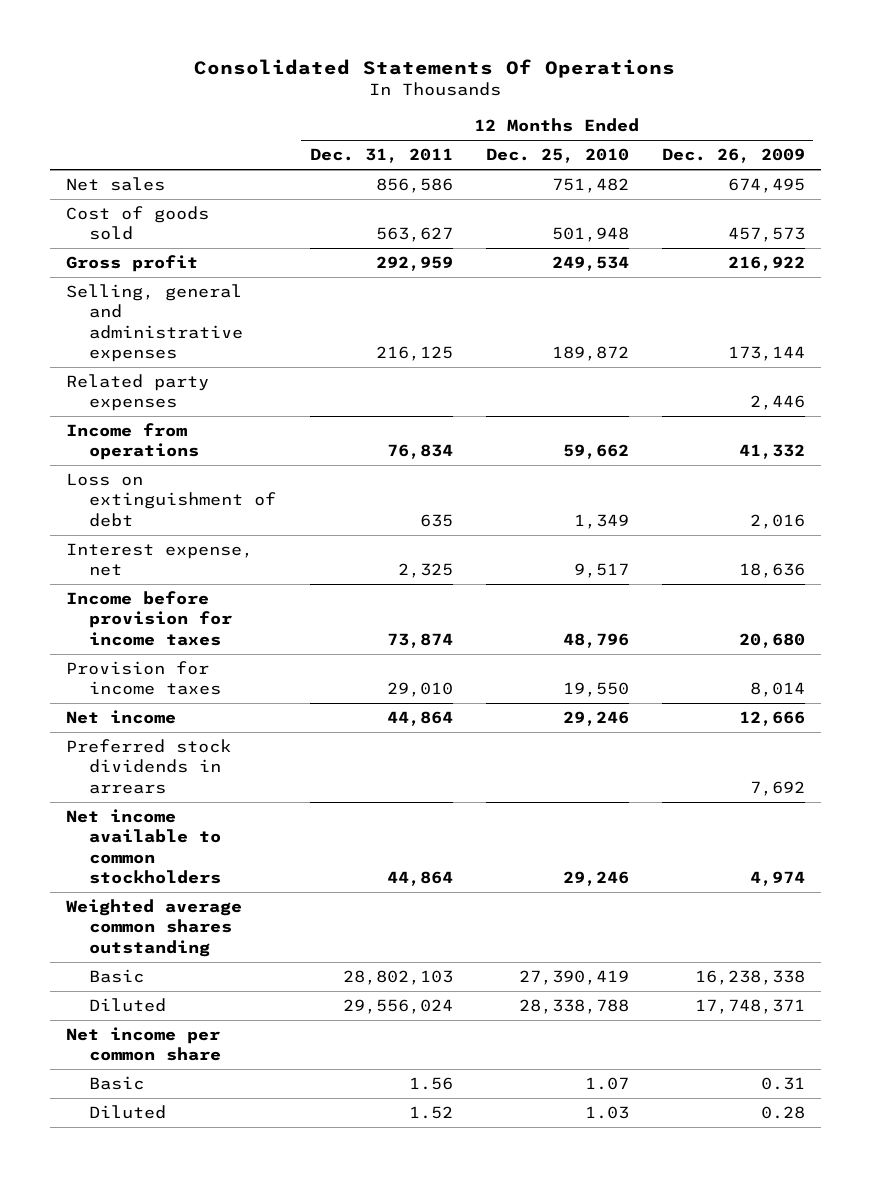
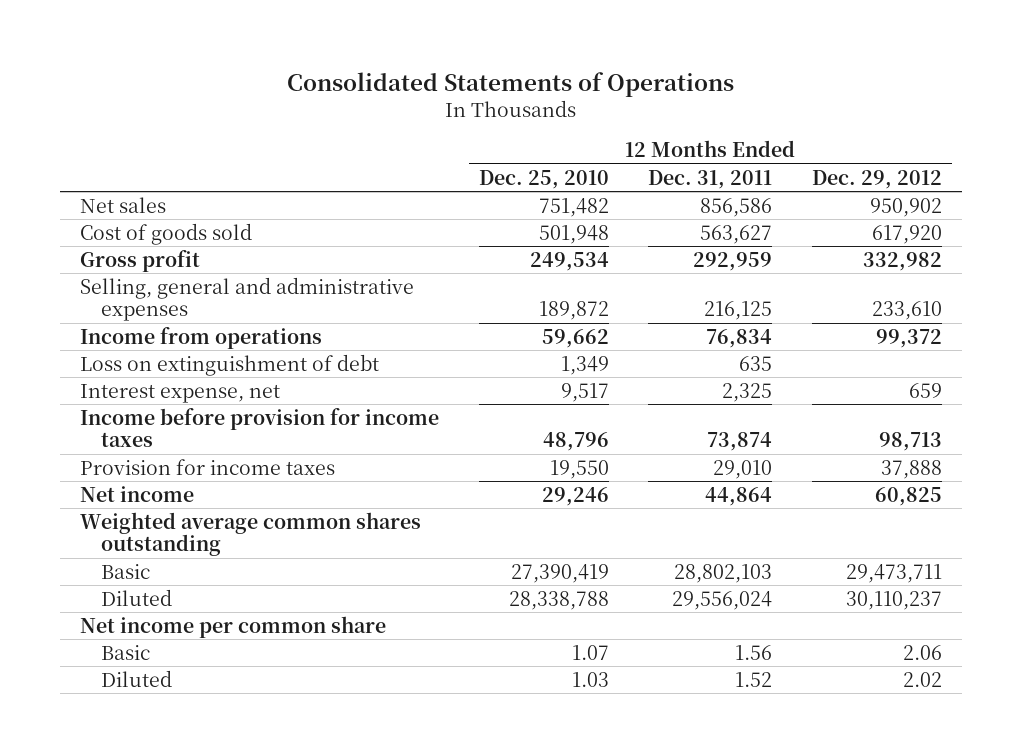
[194,59,676,79] Consolidated Statements Of Operations -> [287,71,735,97] Consolidated Statements of Operations
[661,148,805,164] Dec. 26, 2009 -> none
none -> [811,169,942,189] Dec. 29, 2012
[66,374,210,412] Related party expenses -> none
[66,739,232,794] Preferred stock dividends in arrears -> none
[66,809,222,885] Net income available to common stockholders -> none

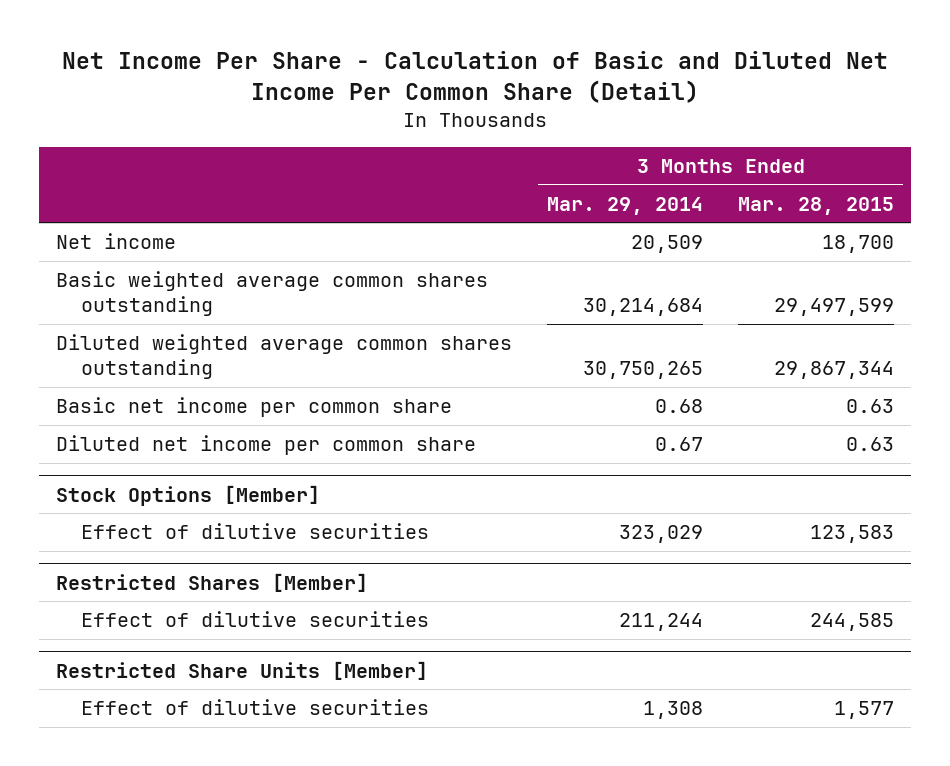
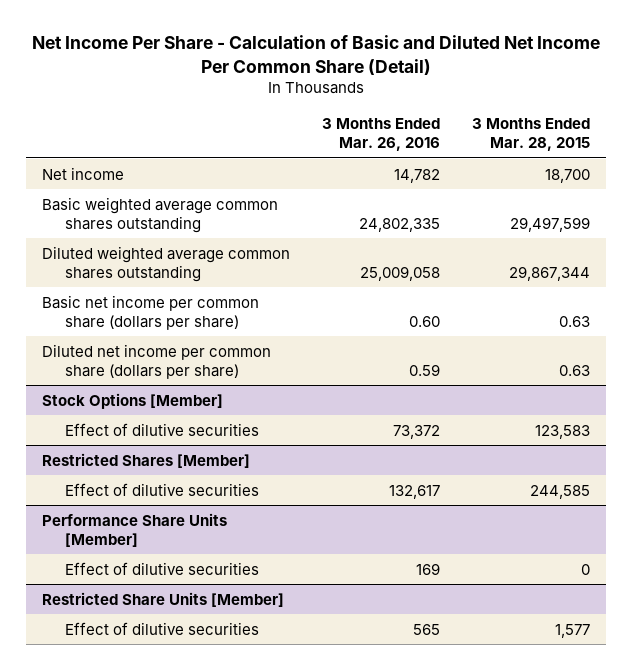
[547,196,704,215] Mar. 29, 2014 -> none
none -> [322,118,441,152] 3 Months Ended Mar. 26, 2016
[56,397,453,418] Basic net income per common share -> [42,294,260,330] Basic net income per common share (dollars per share)
[56,435,477,456] Diluted net income per common share -> [42,343,272,379] Diluted net income per common share (dollars per share)
none -> [42,512,228,547] Performance Share Units [Member]
none -> [64,561,259,575] Effect of dilutive securities

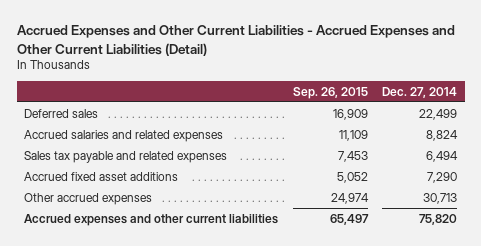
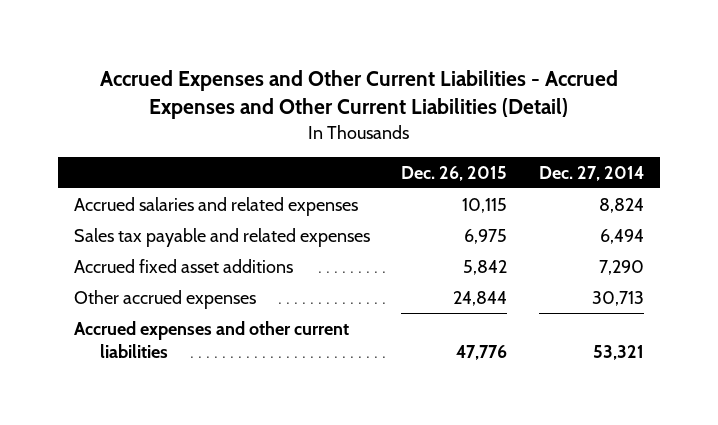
[292,86,368,99] Sep. 26, 2015 -> none
none -> [401,165,508,181] Dec. 26, 2015
[24,108,99,118] Deferred sales -> none
[419,213,458,225] 75,820 -> [592,344,644,360] 53,321

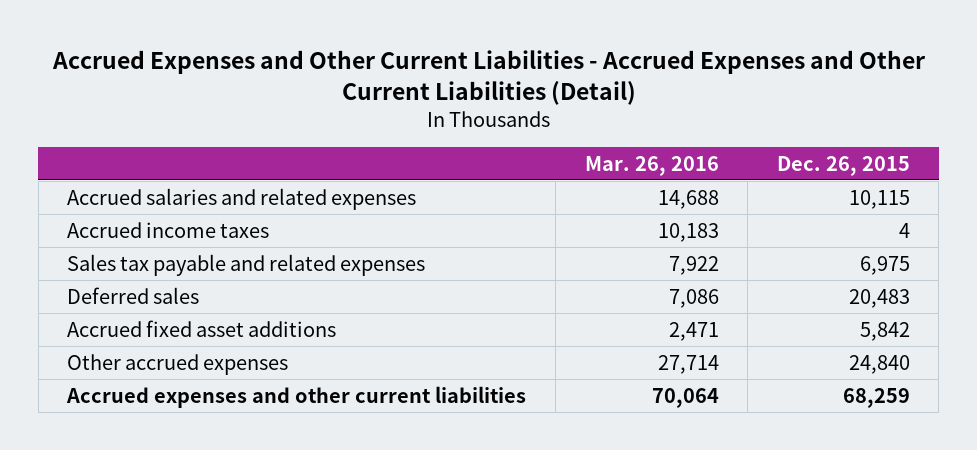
[538,165,644,181] Dec. 27, 2014 -> none
none -> [584,155,719,176] Mar. 26, 2016
none -> [67,221,270,238] Accrued income taxes
none -> [67,286,200,304] Deferred sales
[453,290,508,306] 24,844 -> [848,354,910,374] 24,840
[456,344,508,360] 47,776 -> [842,387,910,408] 68,259

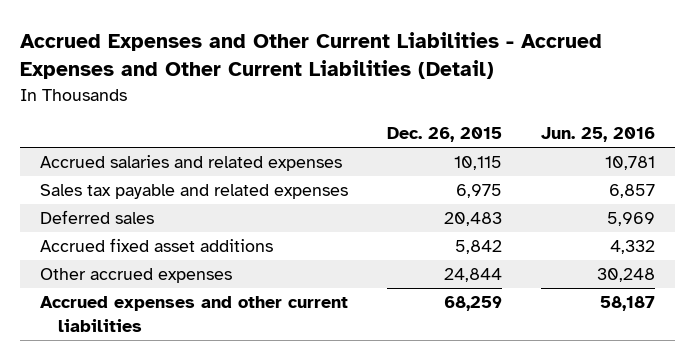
[584,155,719,176] Mar. 26, 2016 -> none
none -> [541,127,656,143] Jun. 25, 2016
[67,221,270,238] Accrued income taxes -> none
[848,354,910,374] 24,840 -> [443,268,502,283] 24,844

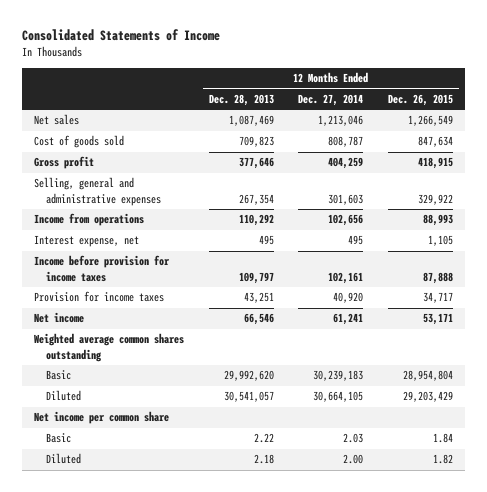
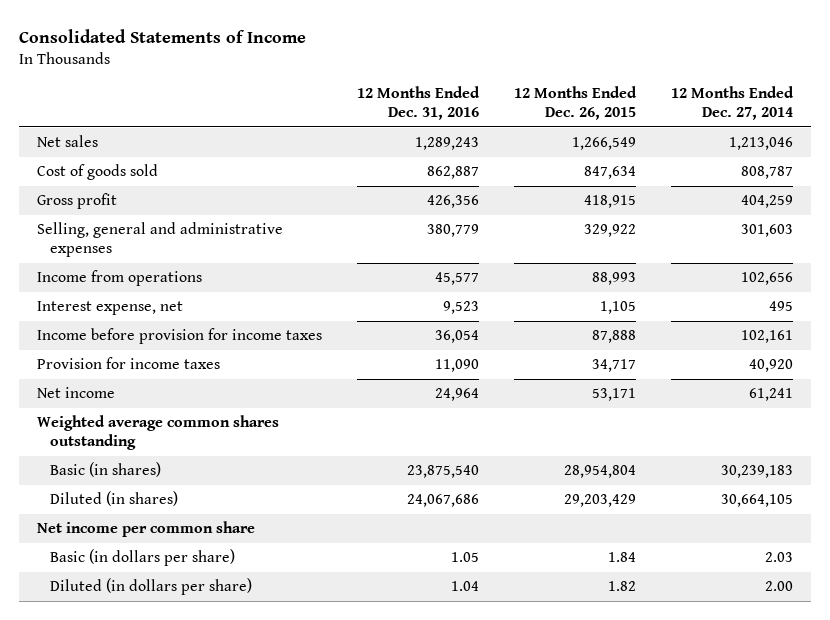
[208,94,274,107] Dec. 28, 2013 -> none
none -> [356,86,480,120] 12 Months Ended Dec. 31, 2016
[46,370,72,381] Basic -> [49,462,161,478] Basic (in shares)
[46,390,82,402] Diluted -> [49,491,178,507] Diluted (in shares)
[46,433,72,444] Basic -> [49,549,235,567] Basic (in dollars per share)
[46,453,82,465] Diluted -> [49,578,252,596] Diluted (in dollars per share)

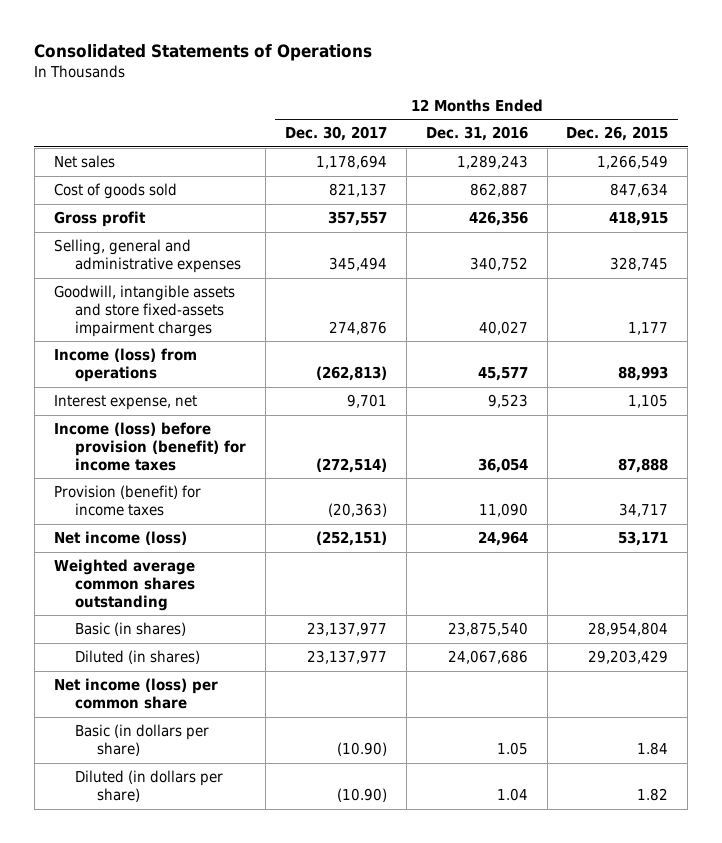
[19,28,307,43] Consolidated Statements of Income -> [34,44,373,62] Consolidated Statements of Operations
[671,86,795,120] 12 Months Ended Dec. 27, 2014 -> none
none -> [284,126,387,142] Dec. 30, 2017
[426,224,479,238] 380,779 -> [469,256,528,271] 340,752
[584,224,637,238] 329,922 -> [610,256,669,271] 328,745
none -> [53,285,235,337] Goodwill, intangible assets and store fixed-assets impairment charges
[36,270,202,287] Income from operations -> [53,348,197,382] Income (loss) from operations
[36,328,322,345] Income before provision for income taxes -> [53,422,247,471] Income (loss) before provision (benefit) for income taxes
[36,357,220,370] Provision for income taxes -> [53,485,201,516] Provision (benefit) for income taxes
[36,387,115,399] Net income -> [53,531,187,546] Net income (loss)
[36,521,255,538] Net income per common share -> [53,678,218,709] Net income (loss) per common share

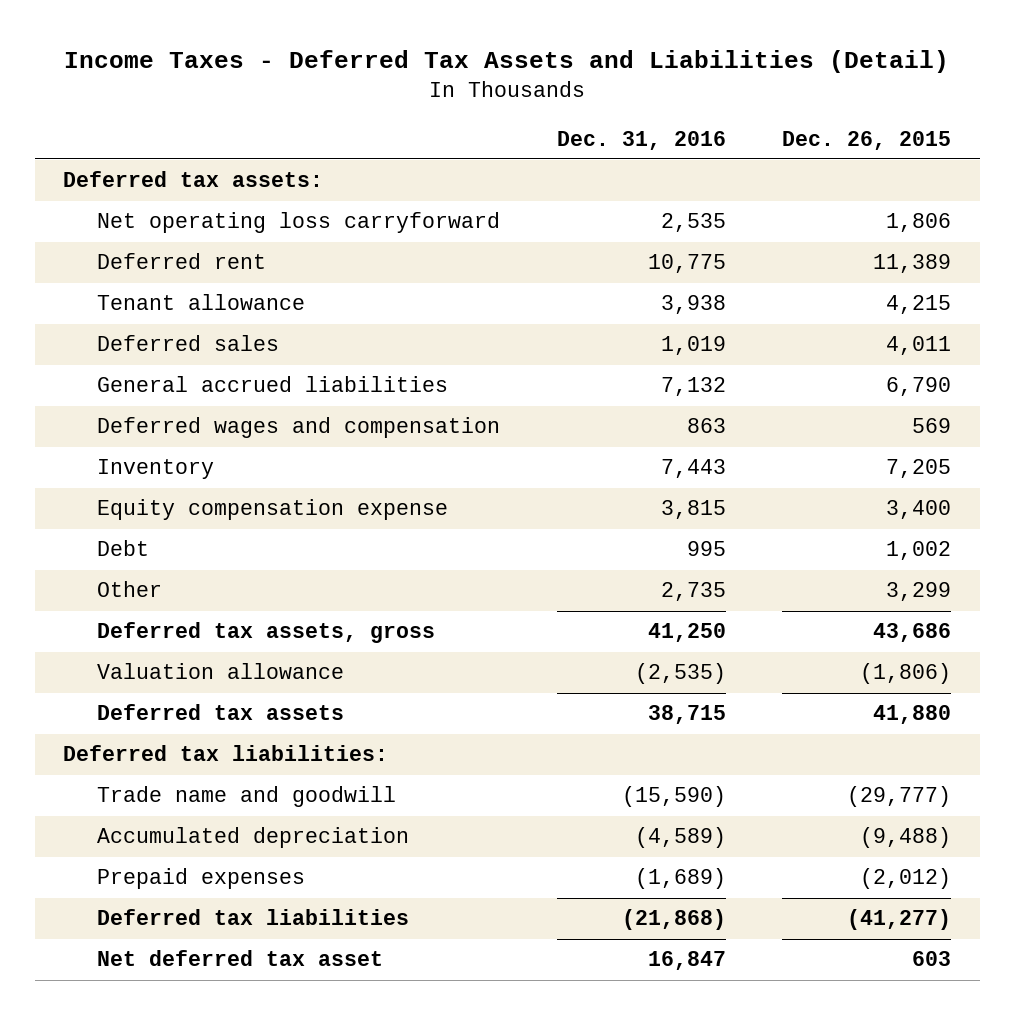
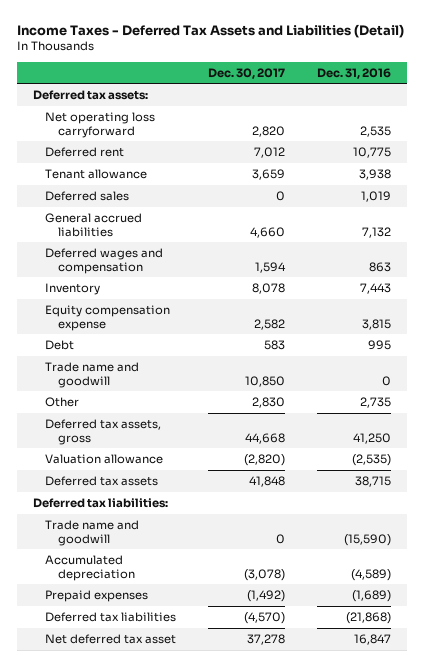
[782,130,952,150] Dec. 26, 2015 -> none
none -> [208,67,286,79] Dec. 30, 2017
none -> [45,361,140,388] Trade name and goodwill

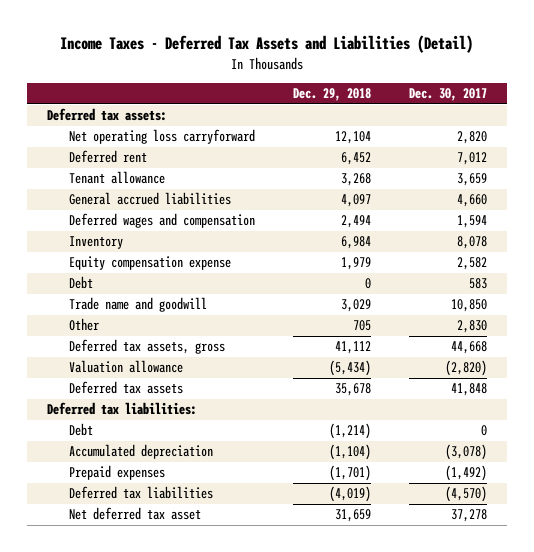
[316,67,391,79] Dec. 31, 2016 -> none
none -> [292,88,371,102] Dec. 29, 2018
[45,190,130,201] Deferred sales -> none
[45,519,140,546] Trade name and goodwill -> none
none -> [68,423,93,437] Debt

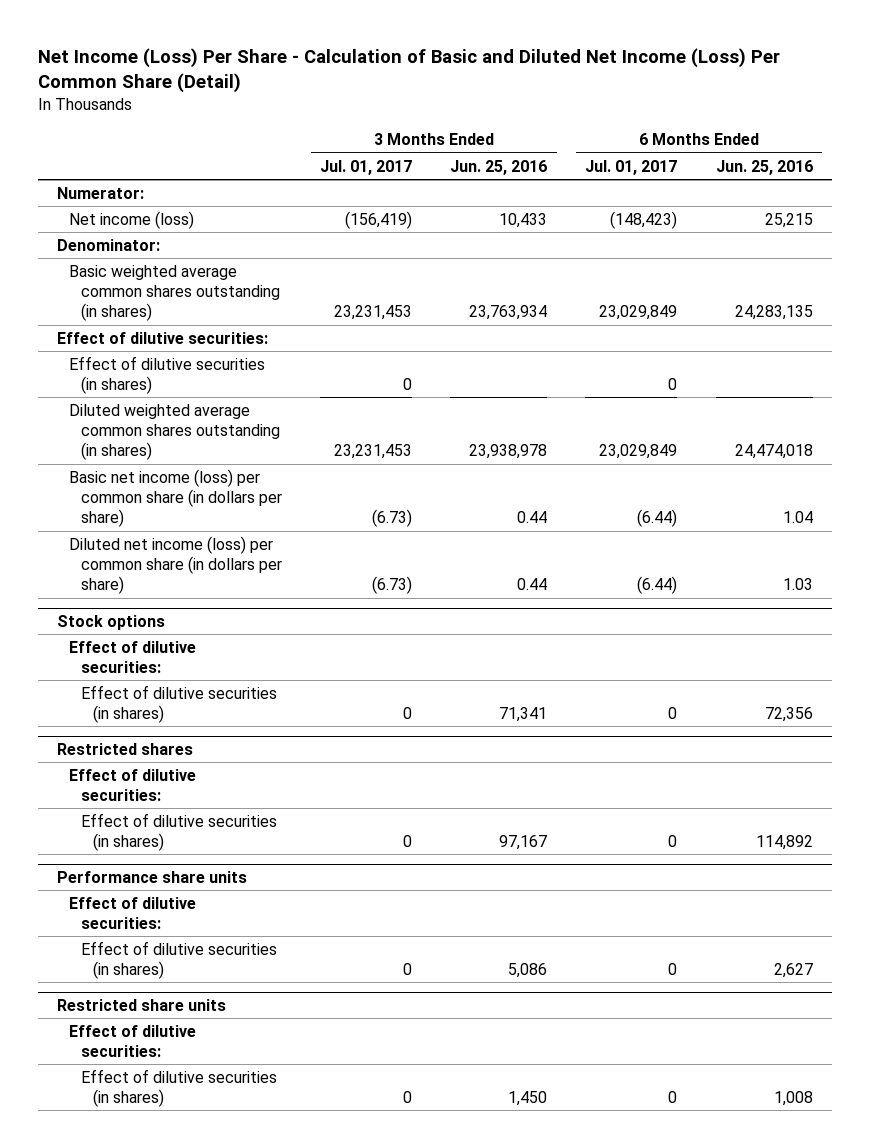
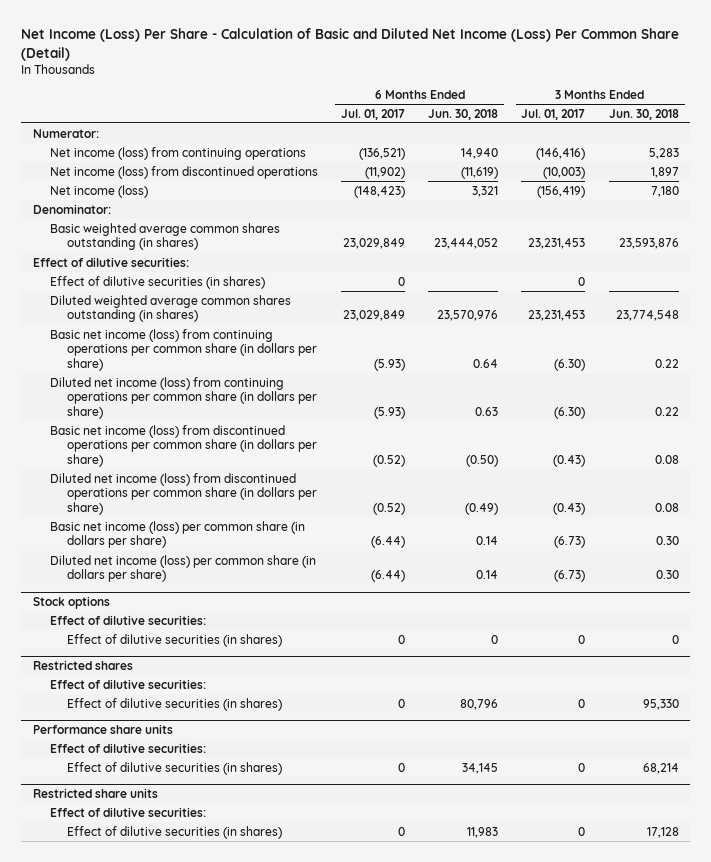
[450,159,548,175] Jun. 25, 2016 -> none
[715,159,813,175] Jun. 25, 2016 -> none
none -> [428,108,499,120] Jun. 30, 2018
none -> [608,108,679,120] Jun. 30, 2018
none -> [49,146,306,160] Net income (loss) from continuing operations
none -> [49,165,318,179] Net income (loss) from discontinued operations
none -> [49,328,317,372] Basic net income (loss) from continuing operations per common share (in dollars per share)
none -> [49,376,317,420] Diluted net income (loss) from continuing operations per common share (in dollars per share)
none -> [49,424,317,468] Basic net income (loss) from discontinued operations per common share (in dollars per share)
none -> [49,472,317,516] Diluted net income (loss) from discontinued operations per common share (in dollars per share)

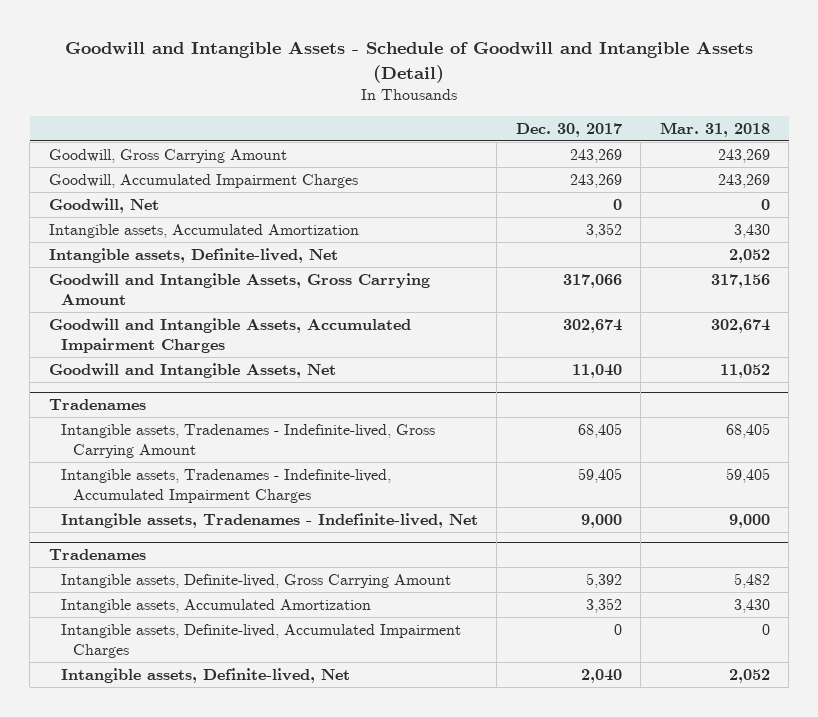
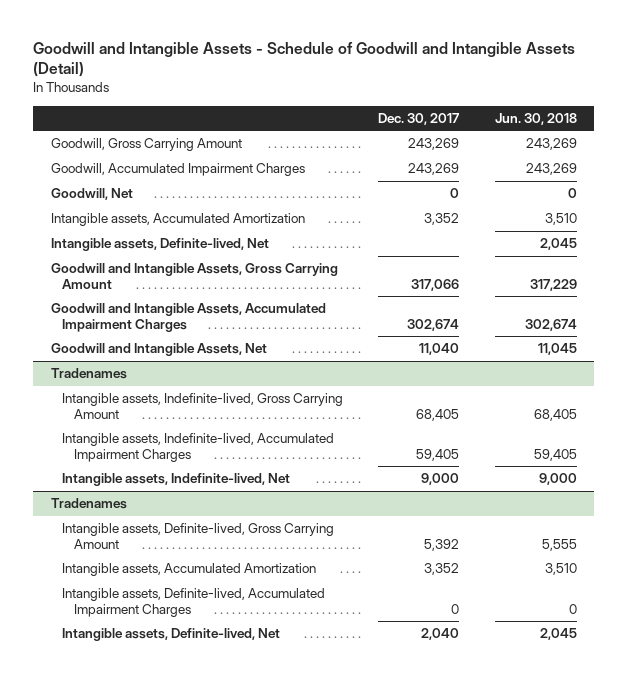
[659,121,770,137] Mar. 31, 2018 -> none
none -> [494,112,577,125] Jun. 30, 2018
[60,423,435,458] Intangible assets, Tradenames - Indefinite-lived, Gross Carrying Amount -> [62,393,344,419] Intangible assets, Indefinite-lived, Gross Carrying Amount
[60,468,391,503] Intangible assets, Tradenames - Indefinite-lived, Accumulated Impairment Charges -> [62,433,335,462] Intangible assets, Indefinite-lived, Accumulated Impairment Charges
[60,512,478,528] Intangible assets, Tradenames - Indefinite-lived, Net -> [62,473,291,487] Intangible assets, Indefinite-lived, Net

